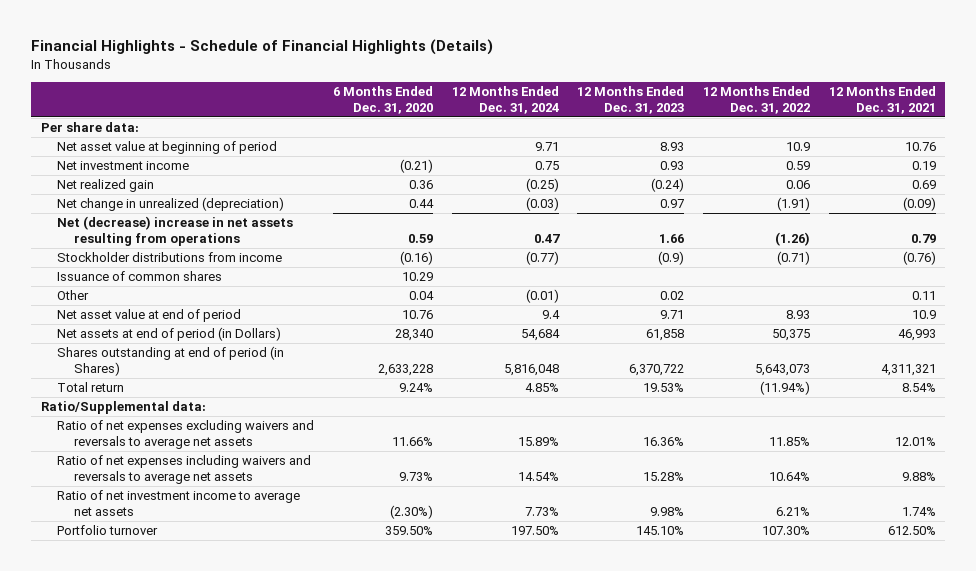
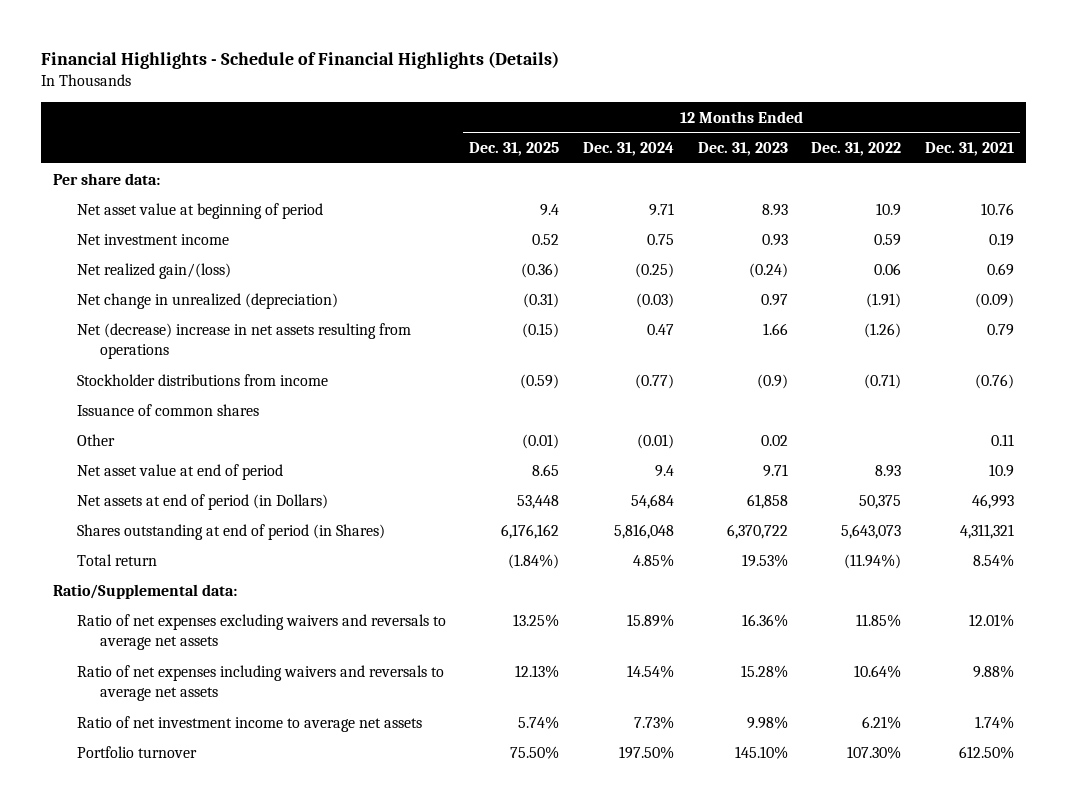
[332,86,433,114] 6 Months Ended Dec. 31, 2020 -> none
none -> [469,141,560,156] Dec. 31, 2025
[57,179,155,193] Net realized gain -> [76,262,231,279] Net realized gain/(loss)

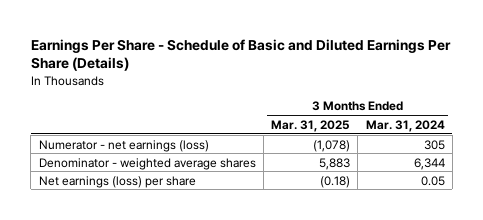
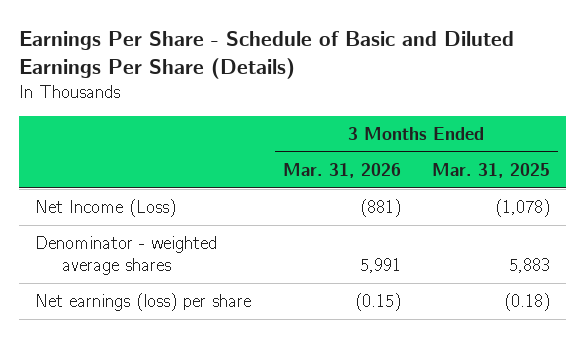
[365,119,445,132] Mar. 31, 2024 -> none
none -> [282,162,401,178] Mar. 31, 2026
[38,139,209,152] Numerator - net earnings (loss) -> [34,199,176,218] Net Income (Loss)

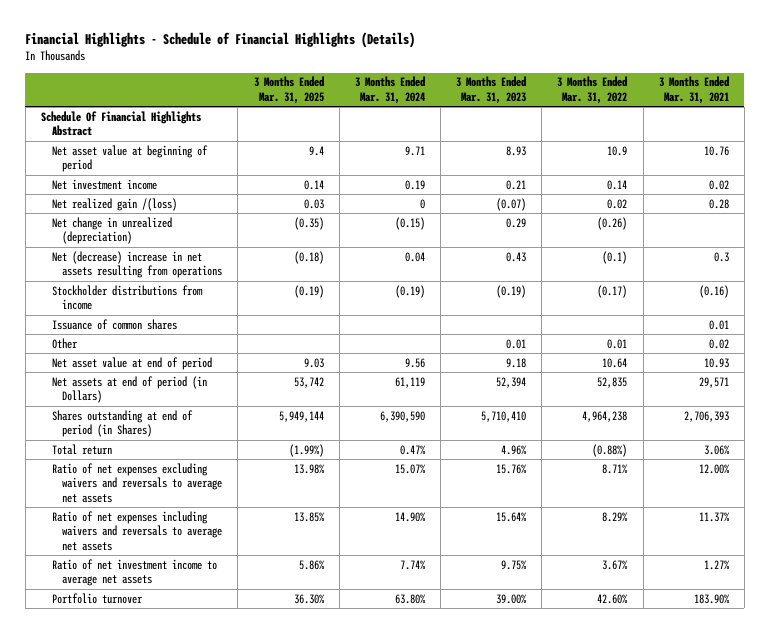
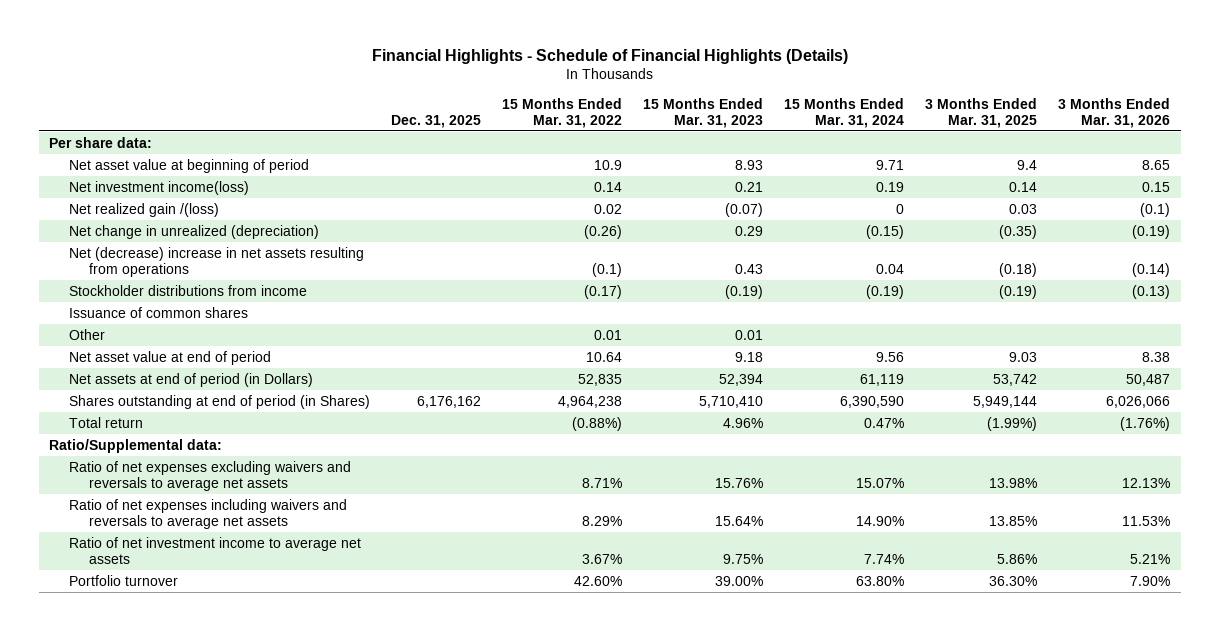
[354,76,425,104] 3 Months Ended Mar. 31, 2024 -> none
[456,76,527,104] 3 Months Ended Mar. 31, 2023 -> none
[557,76,628,104] 3 Months Ended Mar. 31, 2022 -> none
[658,76,729,104] 3 Months Ended Mar. 31, 2021 -> none
none -> [391,114,482,128] Dec. 31, 2025
none -> [502,97,623,128] 15 Months Ended Mar. 31, 2022
none -> [643,97,764,128] 15 Months Ended Mar. 31, 2023
none -> [784,97,905,128] 15 Months Ended Mar. 31, 2024
none -> [1058,97,1171,128] 3 Months Ended Mar. 31, 2026
[40,110,201,137] Schedule Of Financial Highlights Abstract -> none
none -> [49,136,153,148] Per share data:
[51,178,157,190] Net investment income -> [69,180,250,195] Net investment income(loss)
none -> [49,438,223,453] Ratio/Supplemental data:

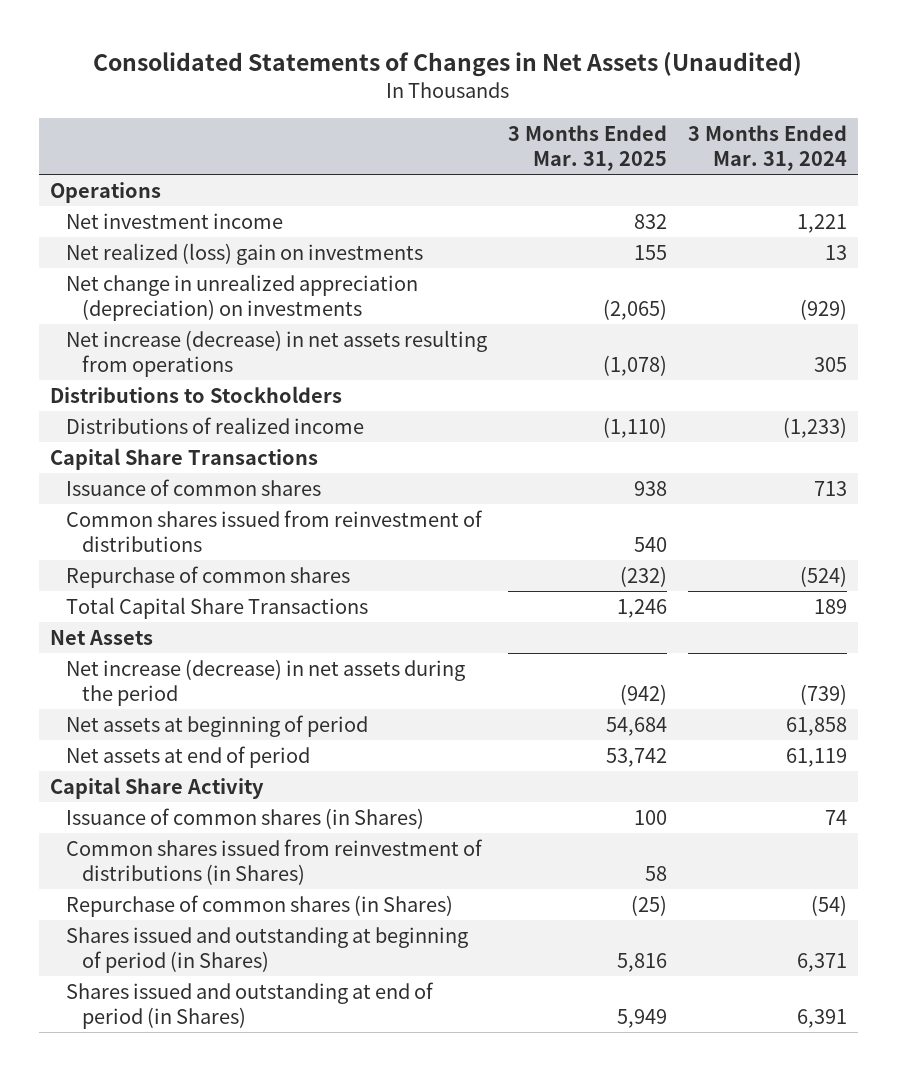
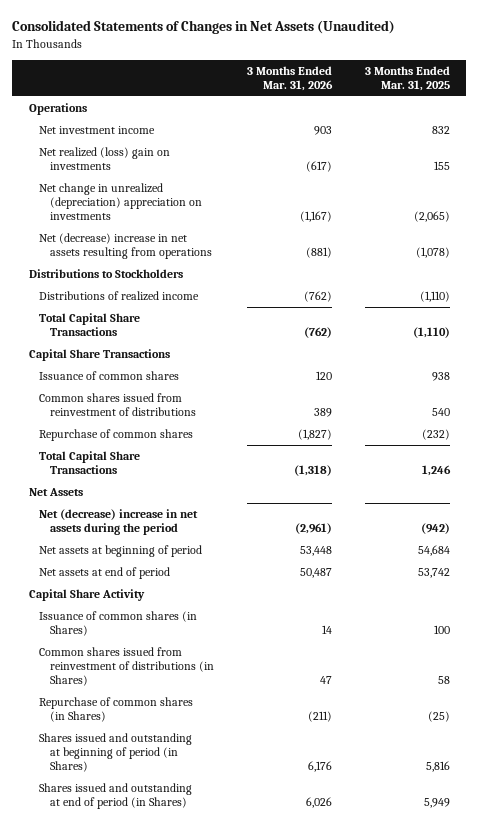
[688,124,848,172] 3 Months Ended Mar. 31, 2024 -> none
none -> [246,65,333,91] 3 Months Ended Mar. 31, 2026
[65,273,418,322] Net change in unrealized appreciation (depreciation) on investments -> [39,182,202,221] Net change in unrealized (depreciation) appreciation on investments
[65,329,487,378] Net increase (decrease) in net assets resulting from operations -> [39,232,212,260] Net (decrease) increase in net assets resulting from operations
none -> [39,312,141,337] Total Capital Share Transactions
[65,658,465,707] Net increase (decrease) in net assets during the period -> [39,508,199,536] Net (decrease) increase in net assets during the period

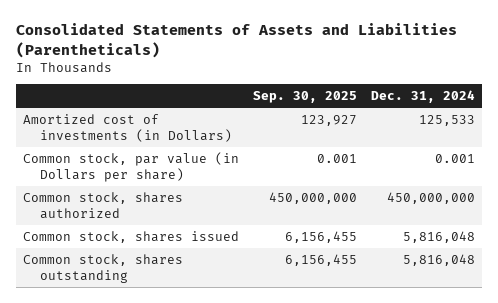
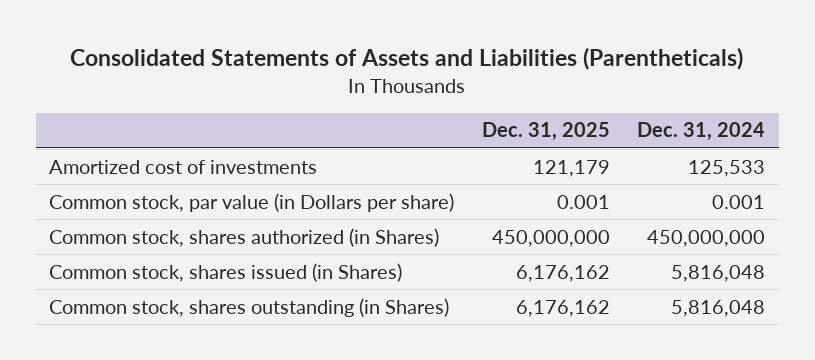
[252,91,357,104] Sep. 30, 2025 -> none
none -> [481,122,610,142] Dec. 31, 2025
[22,113,233,142] Amortized cost of investments (in Dollars) -> [49,159,318,174] Amortized cost of investments
[22,191,183,219] Common stock, shares authorized -> [49,227,440,247] Common stock, shares authorized (in Shares)
[22,230,239,243] Common stock, shares issued -> [49,262,403,282] Common stock, shares issued (in Shares)
[22,253,183,283] Common stock, shares outstanding -> [49,297,450,317] Common stock, shares outstanding (in Shares)

